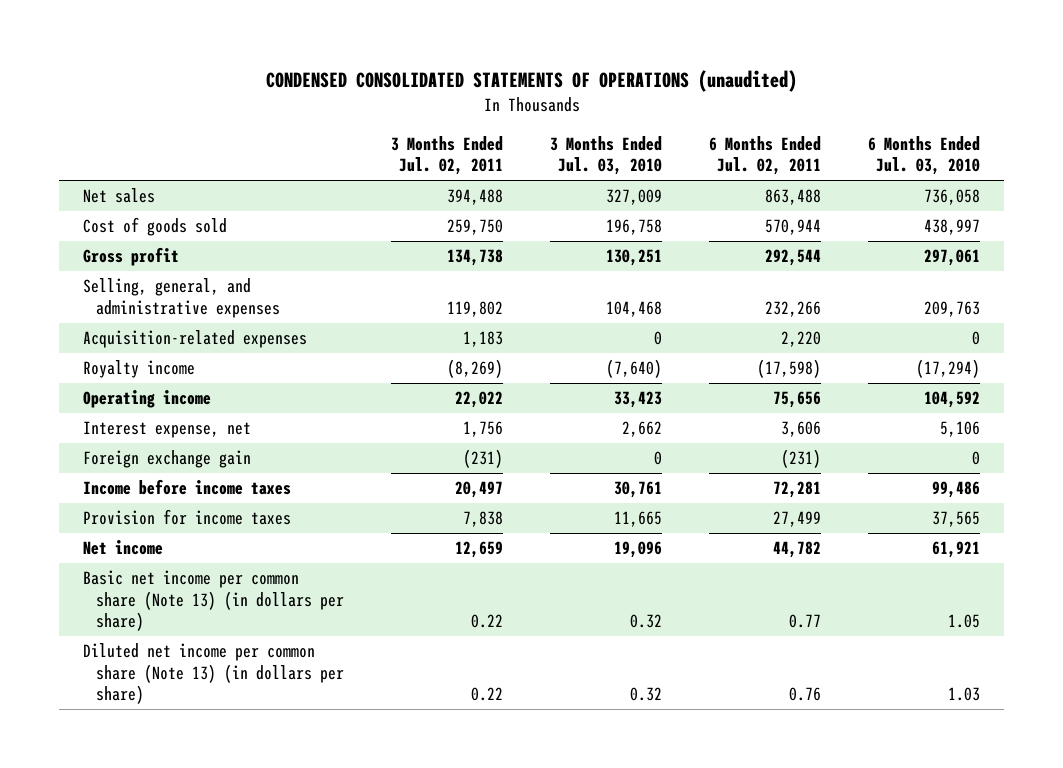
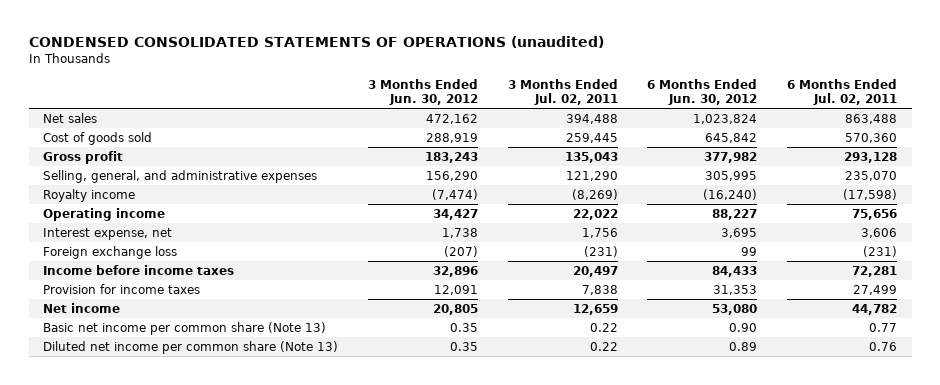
[550,136,663,176] 3 Months Ended Jul. 03, 2010 -> none
[868,136,981,176] 6 Months Ended Jul. 03, 2010 -> none
none -> [368,79,479,106] 3 Months Ended Jun. 30, 2012
none -> [647,79,758,106] 6 Months Ended Jun. 30, 2012
[82,330,307,349] Acquisition-related expenses -> none
[446,219,503,236] 259,750 -> [565,133,618,144] 259,445
[765,219,822,236] 570,944 -> [844,133,897,144] 570,360
[446,249,503,267] 134,738 -> [564,152,618,164] 135,043
[765,249,822,267] 292,544 -> [843,152,897,164] 293,128
[446,300,503,317] 119,802 -> [565,171,618,182] 121,290
[765,300,822,317] 232,266 -> [844,171,897,182] 235,070
[82,450,251,469] Foreign exchange gain -> [43,246,178,260] Foreign exchange loss
[82,570,344,632] Basic net income per common share (Note 13) (in dollars per share) -> [43,322,327,336] Basic net income per common share (Note 13)
[82,643,344,705] Diluted net income per common share (Note 13) (in dollars per share) -> [43,341,339,355] Diluted net income per common share (Note 13)

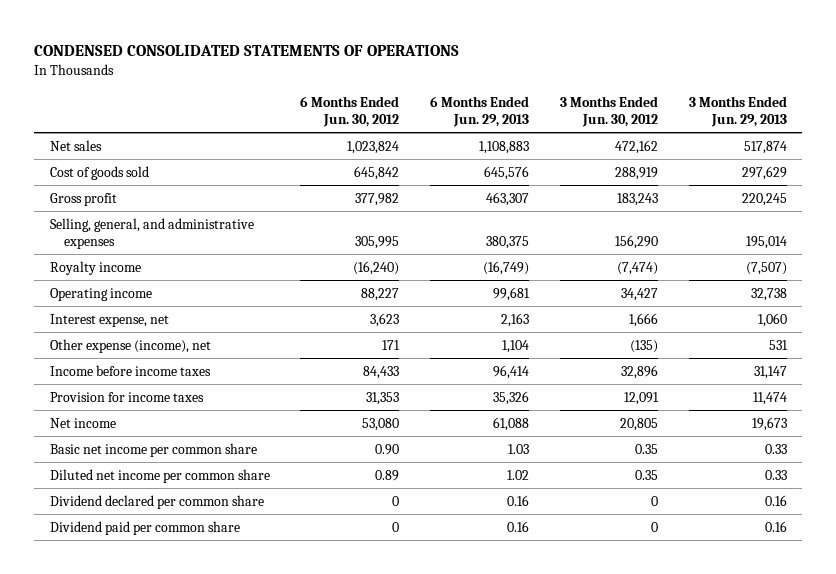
[28,36,604,49] CONDENSED CONSOLIDATED STATEMENTS OF OPERATIONS (unaudited) -> [34,45,460,57] CONDENSED CONSOLIDATED STATEMENTS OF OPERATIONS
[507,79,618,106] 3 Months Ended Jul. 02, 2011 -> none
[786,79,897,106] 6 Months Ended Jul. 02, 2011 -> none
none -> [430,96,530,128] 6 Months Ended Jun. 29, 2013
none -> [688,96,787,128] 3 Months Ended Jun. 29, 2013
[43,246,178,260] Foreign exchange loss -> none
[442,228,479,239] 1,738 -> [628,313,658,328] 1,666
[721,228,758,239] 3,695 -> [370,313,400,328] 3,623
none -> [49,339,211,354] Other expense (income), net
[43,322,327,336] Basic net income per common share (Note 13) -> [49,443,257,458] Basic net income per common share
[43,341,339,355] Diluted net income per common share (Note 13) -> [49,469,270,484] Diluted net income per common share
none -> [49,495,264,510] Dividend declared per common share
none -> [49,521,240,536] Dividend paid per common share

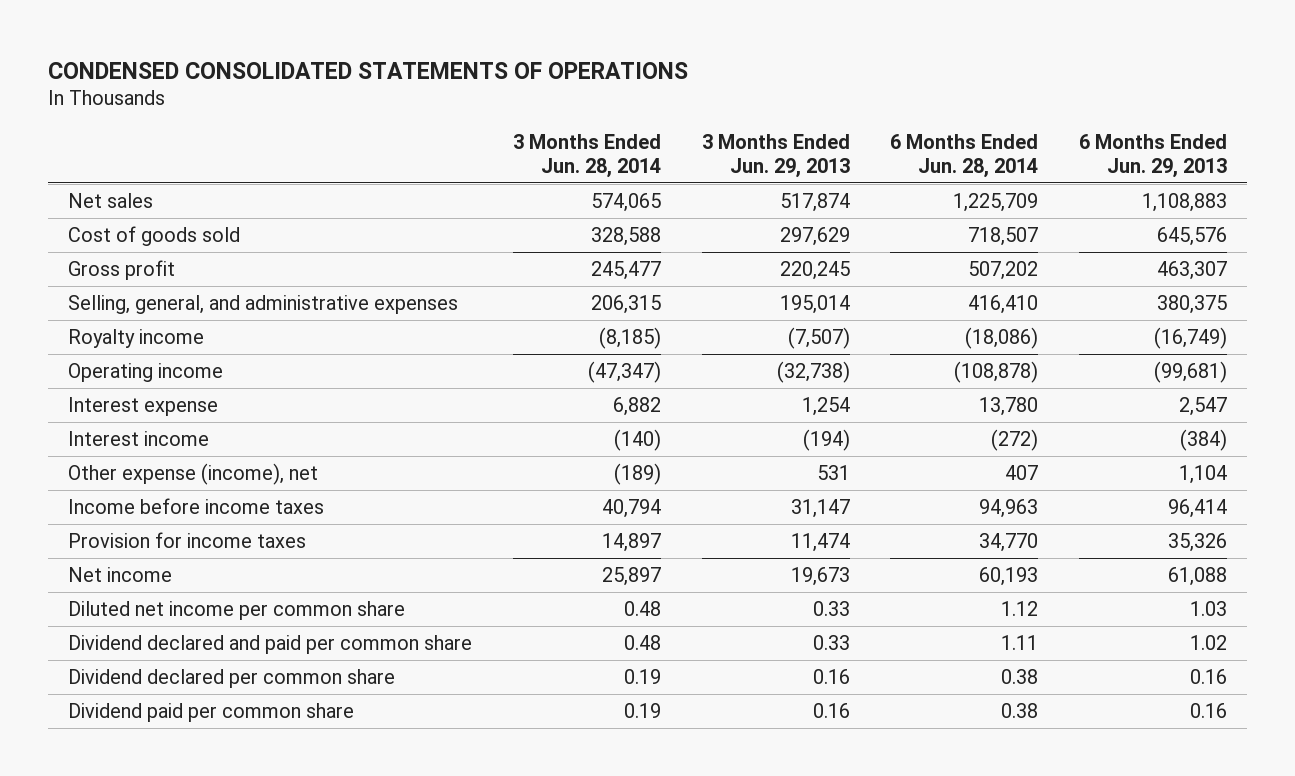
[300,96,400,128] 6 Months Ended Jun. 30, 2012 -> none
[559,96,658,128] 3 Months Ended Jun. 30, 2012 -> none
none -> [512,134,661,178] 3 Months Ended Jun. 28, 2014
none -> [890,134,1039,178] 6 Months Ended Jun. 28, 2014
[493,287,531,302] 99,681 -> [1153,361,1227,384] (99,681)
[750,288,787,302] 32,738 -> [776,361,850,384] (32,738)
[49,314,169,328] Interest expense, net -> [68,397,219,417] Interest expense
[501,313,530,328] 2,163 -> [1178,397,1227,417] 2,547
[757,313,787,328] 1,060 -> [801,397,850,417] 1,254
none -> [68,431,210,447] Interest income
[49,443,257,458] Basic net income per common share -> [68,601,406,621] Diluted net income per common share
[49,469,270,484] Diluted net income per common share -> [68,635,473,655] Dividend declared and paid per common share

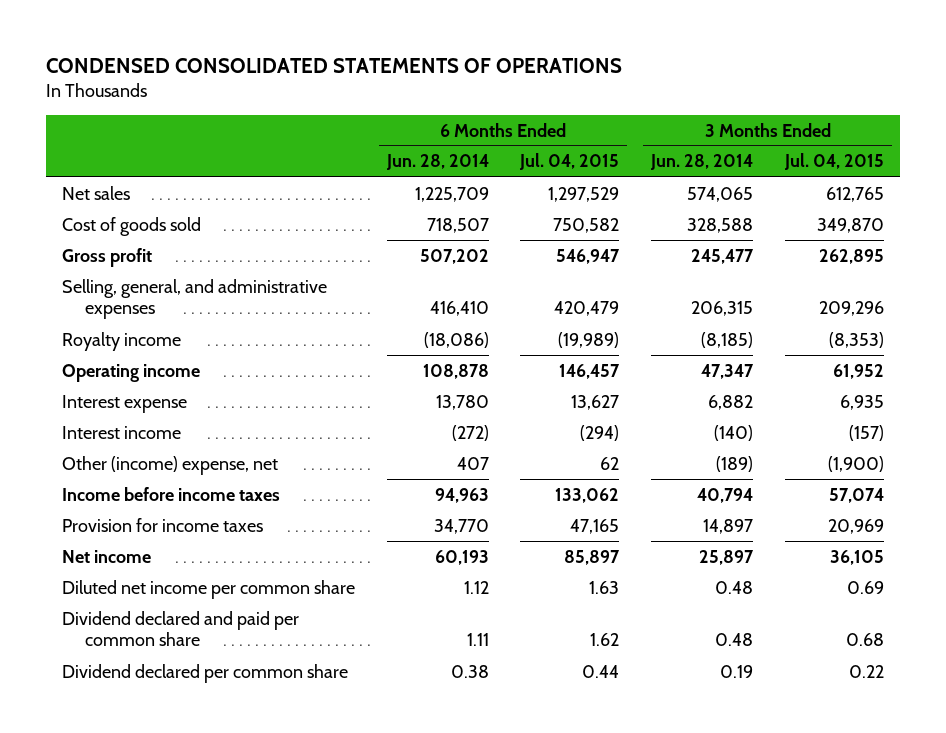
[701,134,850,178] 3 Months Ended Jun. 29, 2013 -> none
[1078,134,1227,178] 6 Months Ended Jun. 29, 2013 -> none
none -> [519,153,620,171] Jul. 04, 2015
none -> [784,153,885,171] Jul. 04, 2015
[587,361,661,384] (47,347) -> [701,363,755,379] 47,347
[954,361,1039,384] (108,878) -> [422,363,489,379] 108,878
[68,463,319,486] Other expense (income), net -> [61,455,278,475] Other (income) expense, net
[68,703,355,723] Dividend paid per common share -> none

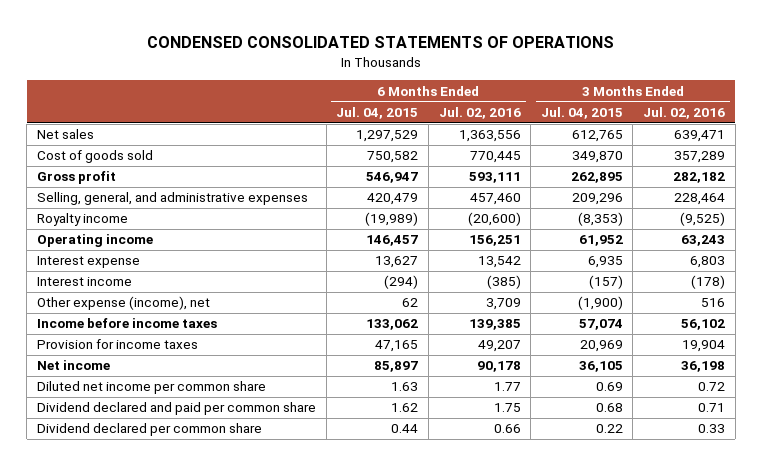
[385,154,489,171] Jun. 28, 2014 -> none
[650,154,754,171] Jun. 28, 2014 -> none
none -> [438,106,521,119] Jul. 02, 2016
none -> [643,106,726,119] Jul. 02, 2016
[61,455,278,475] Other (income) expense, net -> [36,296,210,311] Other expense (income), net

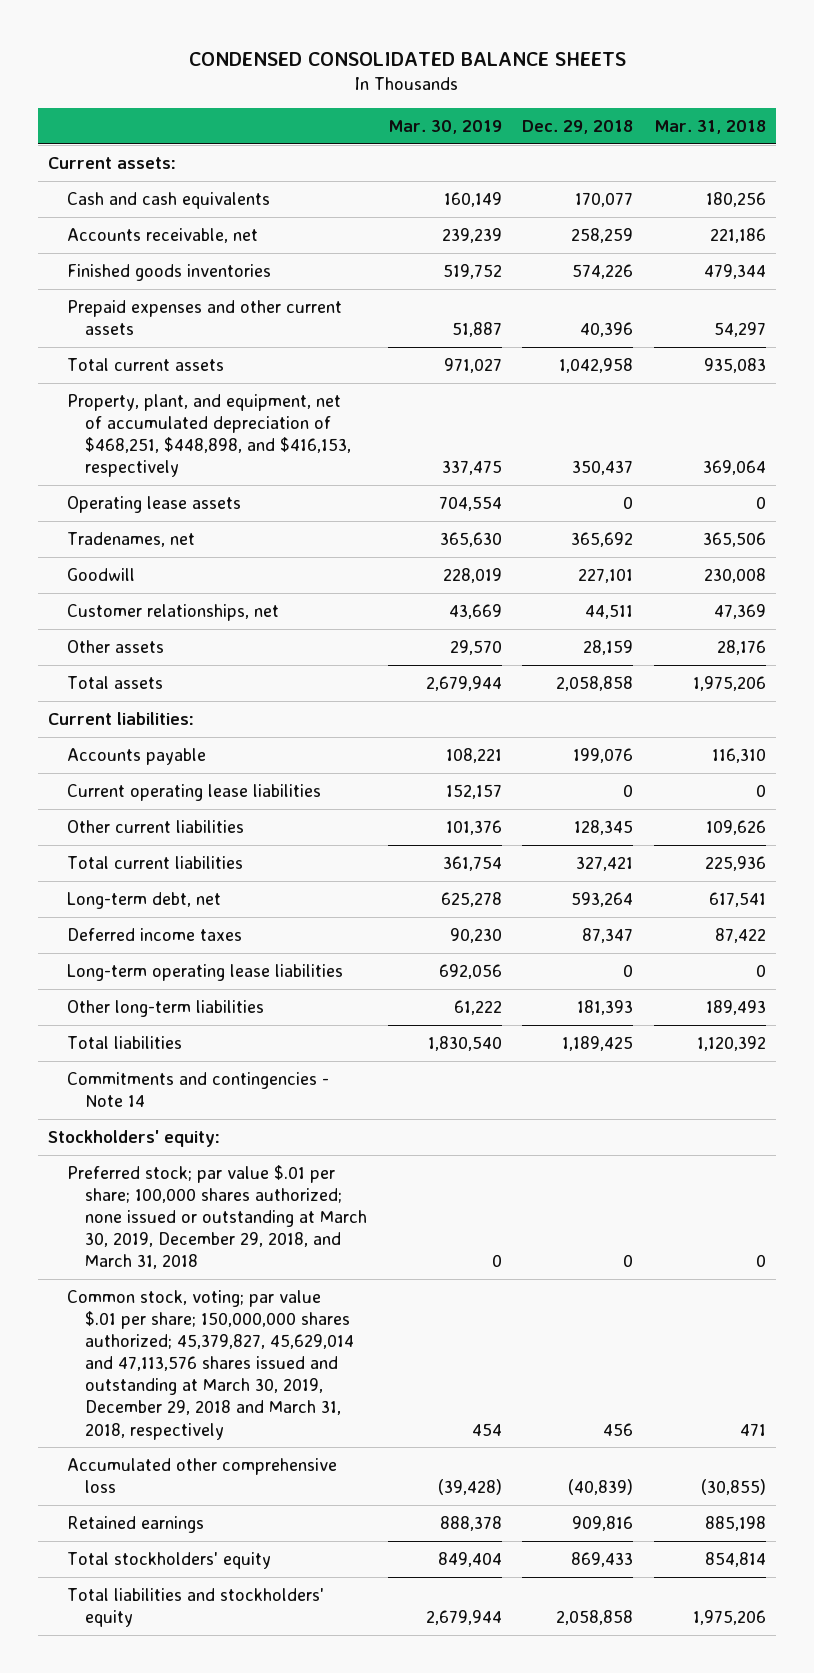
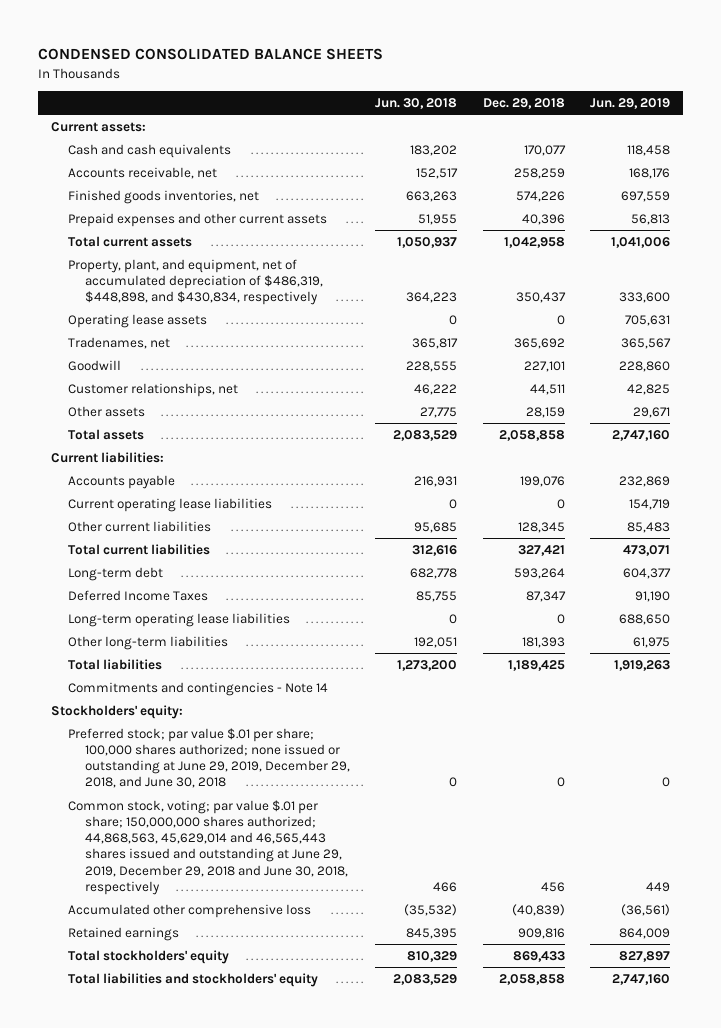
[387,119,502,134] Mar. 30, 2019 -> none
[653,119,766,134] Mar. 31, 2018 -> none
none -> [375,98,458,110] Jun. 30, 2018
none -> [590,98,671,110] Jun. 29, 2019
[66,263,271,281] Finished goods inventories -> [68,189,260,204] Finished goods inventories, net
[66,393,352,478] Property, plant, and equipment, net of accumulated depreciation of $468,251, $448,898, and $416,153, respectively -> [68,258,324,306] Property, plant, and equipment, net of accumulated depreciation of $486,319, $448,898, and $430,834, respectively
[66,891,221,909] Long-term debt, net -> [68,566,164,581] Long-term debt
[66,927,242,941] Deferred income taxes -> [68,589,209,601] Deferred Income Taxes
[66,1164,368,1270] Preferred stock; par value $.01 per share; 100,000 shares authorized; none issued or outstanding at March 30, 2019, December 29, 2018, and March 31, 2018 -> [68,727,351,789] Preferred stock; par value $.01 per share; 100,000 shares authorized; none issued or outstanding at June 29, 2019, December 29, 2018, and June 30, 2018
[66,1289,355,1440] Common stock, voting; par value $.01 per share; 150,000,000 shares authorized; 45,379,827, 45,629,014 and 47,113,576 shares issued and outstanding at March 30, 2019, December 29, 2018 and March 31, 2018, respectively -> [68,799,349,895] Common stock, voting; par value $.01 per share; 150,000,000 shares authorized; 44,868,563, 45,629,014 and 46,565,443 shares issued and outstanding at June 29, 2019, December 29, 2018 and June 30, 2018, respectively

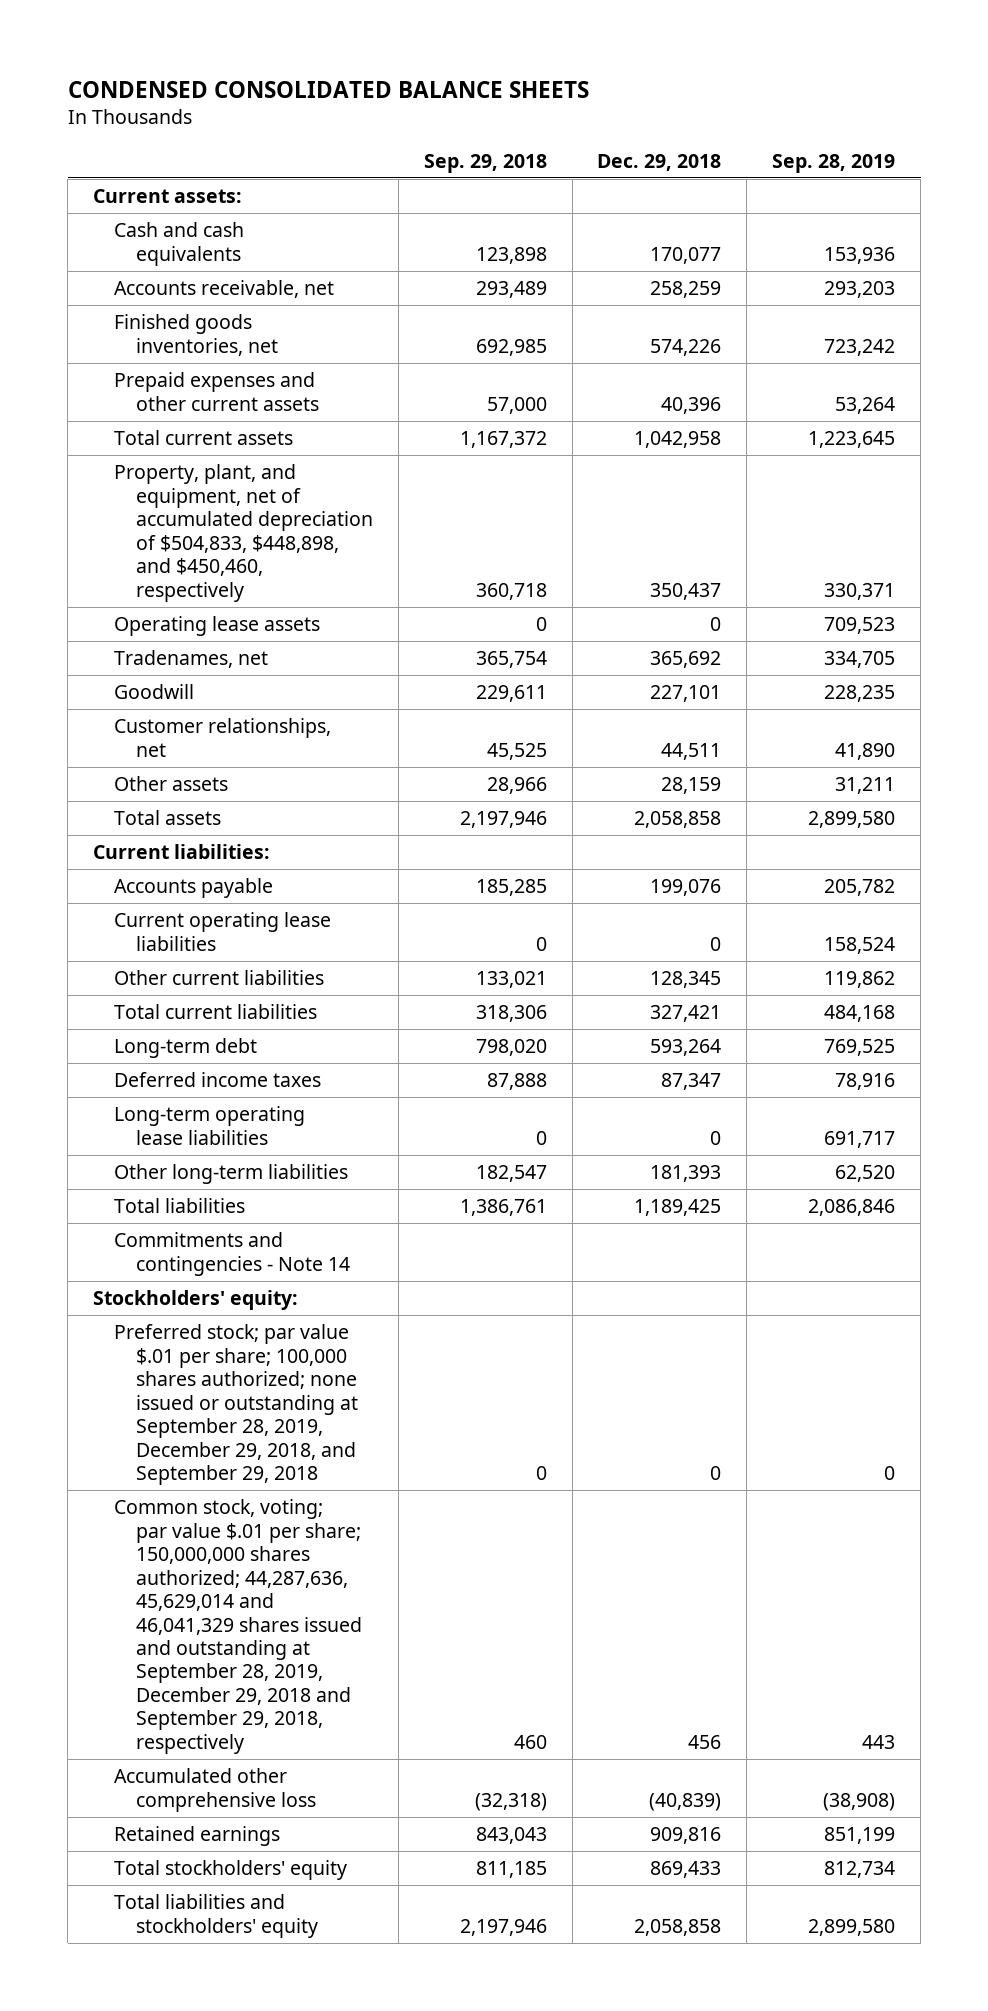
[375,98,458,110] Jun. 30, 2018 -> none
[590,98,671,110] Jun. 29, 2019 -> none
none -> [423,153,547,173] Sep. 29, 2018
none -> [772,153,896,173] Sep. 28, 2019
[68,258,324,306] Property, plant, and equipment, net of accumulated depreciation of $486,319, $448,898, and $430,834, respectively -> [114,464,374,602] Property, plant, and equipment, net of accumulated depreciation of $504,833, $448,898, and $450,460, respectively
[68,589,209,601] Deferred Income Taxes -> [114,1072,322,1088] Deferred income taxes
[68,727,351,789] Preferred stock; par value $.01 per share; 100,000 shares authorized; none issued or outstanding at June 29, 2019, December 29, 2018, and June 30, 2018 -> [114,1324,359,1485] Preferred stock; par value $.01 per share; 100,000 shares authorized; none issued or outstanding at September 28, 2019, December 29, 2018, and September 29, 2018
[68,799,349,895] Common stock, voting; par value $.01 per share; 150,000,000 shares authorized; 44,868,563, 45,629,014 and 46,565,443 shares issued and outstanding at June 29, 2019, December 29, 2018 and June 30, 2018, respectively -> [114,1499,363,1754] Common stock, voting; par value $.01 per share; 150,000,000 shares authorized; 44,287,636, 45,629,014 and 46,041,329 shares issued and outstanding at September 28, 2019, December 29, 2018 and September 29, 2018, respectively

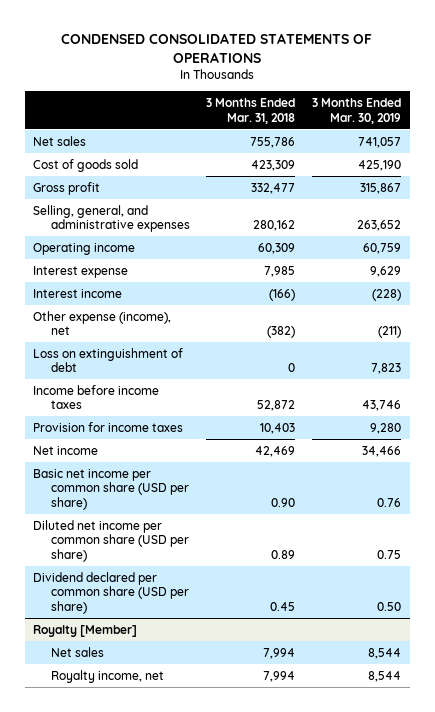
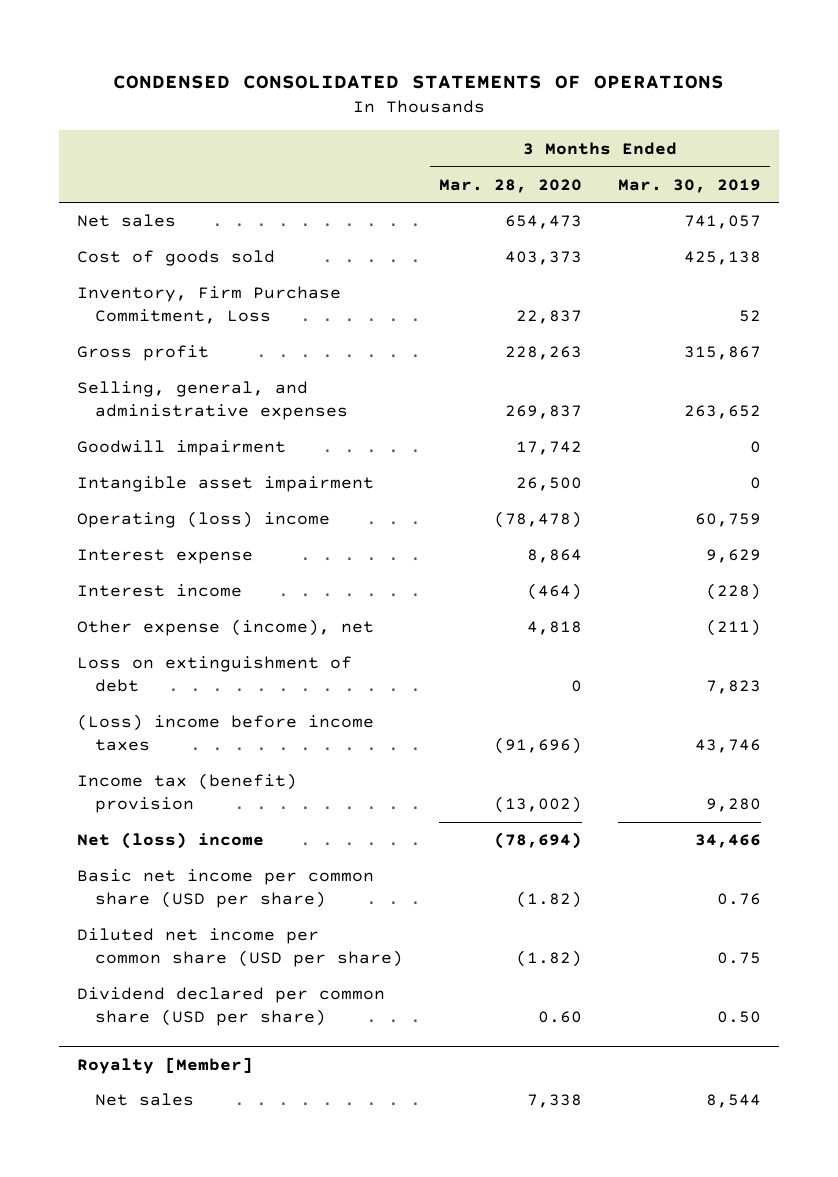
[206,98,296,124] 3 Months Ended Mar. 31, 2018 -> none
none -> [438,178,582,193] Mar. 28, 2020
[358,159,402,171] 425,190 -> [683,251,761,266] 425,138
none -> [77,286,342,325] Inventory, Firm Purchase Commitment, Loss
none -> [77,440,287,457] Goodwill impairment
none -> [77,476,375,493] Intangible asset impairment
[33,242,136,255] Operating income -> [77,511,331,529] Operating (loss) income
[33,384,160,410] Income before income taxes -> [77,714,375,752] (Loss) income before income taxes
[33,421,184,432] Provision for income taxes -> [77,773,298,814] Income tax (benefit) provision
[33,445,99,455] Net income -> [77,832,265,850] Net (loss) income
[50,669,164,683] Royalty income, net -> none

